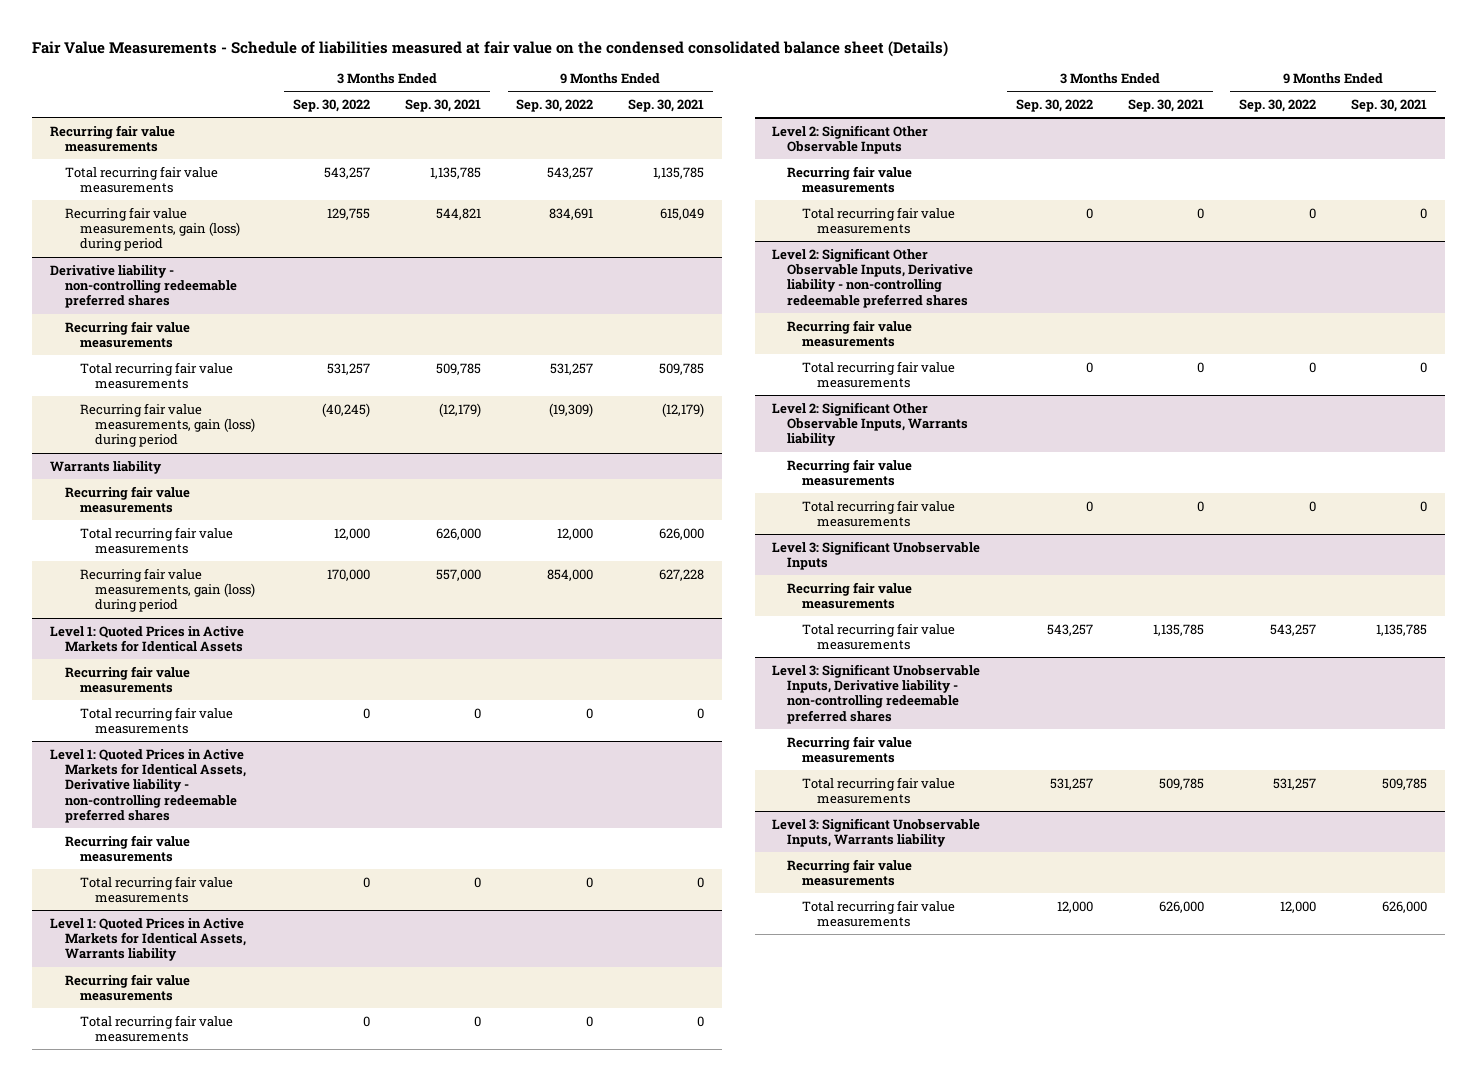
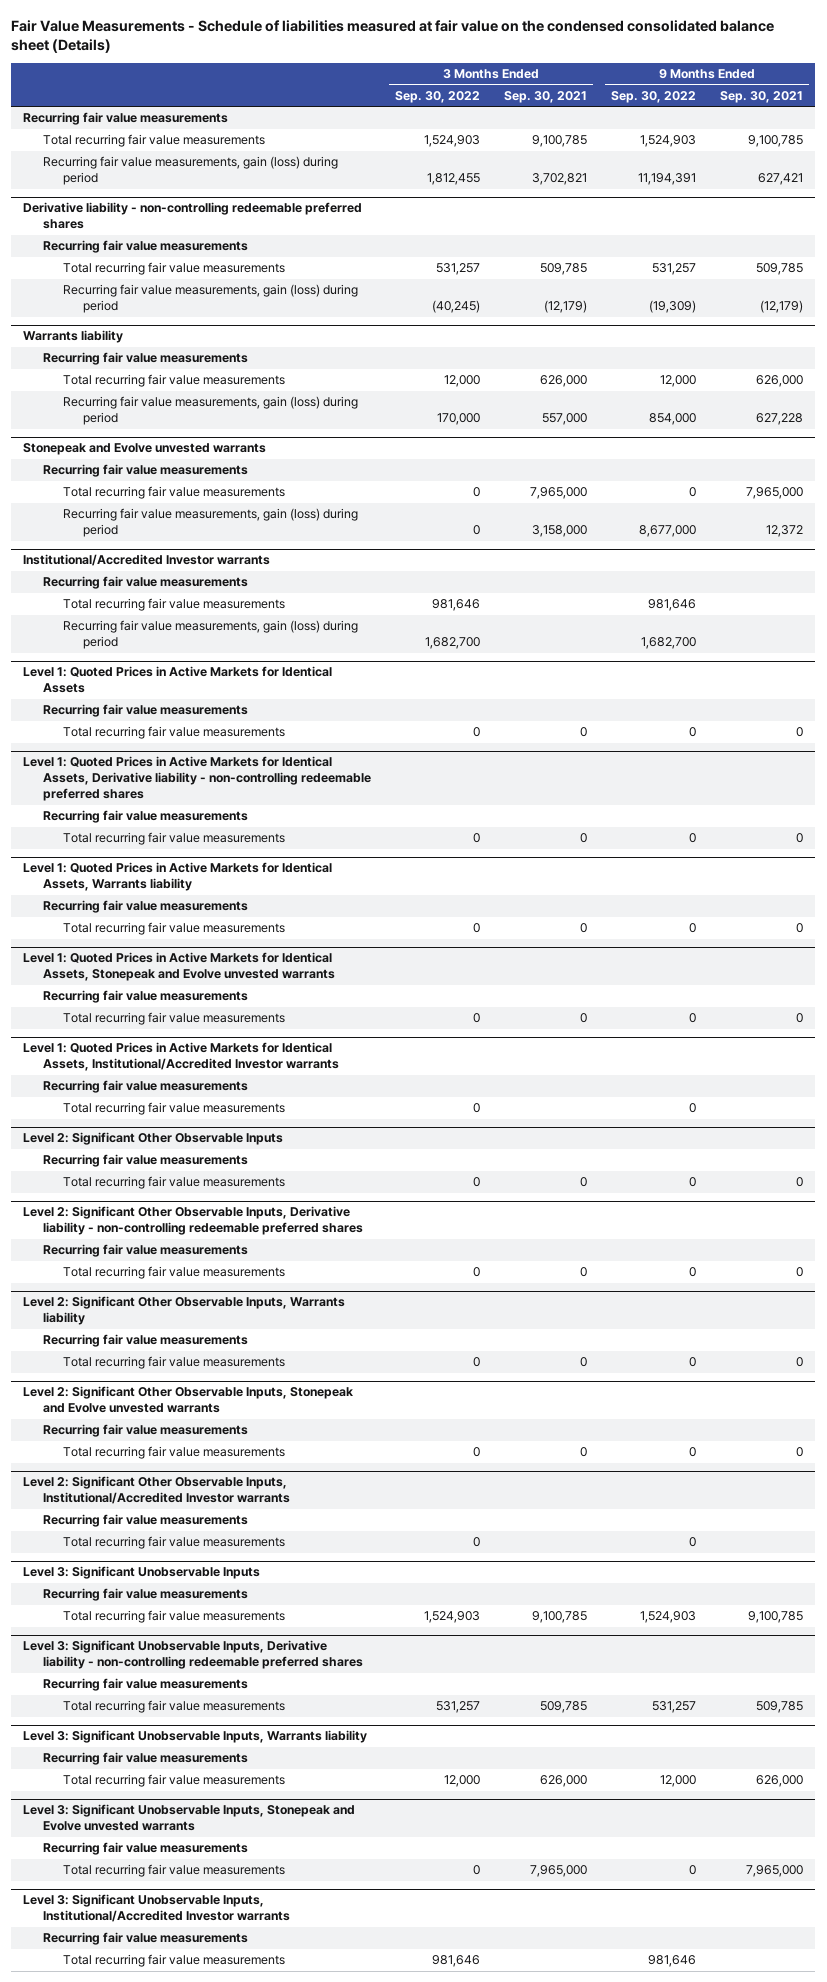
[323,166,370,179] 543,257 -> [424,135,481,148] 1,524,903
[430,166,482,179] 1,135,785 -> [532,135,588,148] 9,100,785
[547,166,594,179] 543,257 -> [640,135,697,148] 1,524,903
[653,166,705,179] 1,135,785 -> [748,135,804,148] 9,100,785
[326,207,370,220] 129,755 -> [427,173,481,186] 1,812,455
[436,207,482,220] 544,821 -> [532,173,588,186] 3,702,821
[549,207,594,220] 834,691 -> [638,173,697,186] 11,194,391
[660,207,705,220] 615,049 -> [758,173,804,186] 627,421
none -> [23,443,267,456] Stonepeak and Evolve unvested warrants
none -> [43,464,249,478] Recurring fair value measurements
none -> [63,486,286,500] Total recurring fair value measurements
none -> [63,508,359,538] Recurring fair value measurements, gain (loss) during period
none -> [23,554,271,567] Institutional/Accredited Investor warrants
none -> [43,576,249,590] Recurring fair value measurements
none -> [63,598,286,612] Total recurring fair value measurements
none -> [63,620,359,650] Recurring fair value measurements, gain (loss) during period
none -> [23,952,336,982] Level 1: Quoted Prices in Active Markets for Identical Assets, Stonepeak and Evolve unvested warrants
none -> [43,990,249,1004] Recurring fair value measurements
none -> [63,1012,286,1026] Total recurring fair value measurements
none -> [23,1042,340,1072] Level 1: Quoted Prices in Active Markets for Identical Assets, Institutional/Accredited Investor warrants
none -> [43,1080,249,1094] Recurring fair value measurements
none -> [63,1102,286,1116] Total recurring fair value measurements
none -> [23,1386,354,1414] Level 2: Significant Other Observable Inputs, Stonepeak and Evolve unvested warrants
none -> [43,1424,249,1438] Recurring fair value measurements
none -> [63,1446,286,1460] Total recurring fair value measurements
none -> [23,1476,291,1505] Level 2: Significant Other Observable Inputs, Institutional/Accredited Investor warrants
none -> [43,1514,249,1528] Recurring fair value measurements
none -> [63,1536,286,1550] Total recurring fair value measurements
[1046,623,1093,636] 543,257 -> [424,1611,481,1624] 1,524,903
[1152,623,1204,636] 1,135,785 -> [532,1611,588,1624] 9,100,785
[1269,623,1316,636] 543,257 -> [640,1611,697,1624] 1,524,903
[1376,623,1428,636] 1,135,785 -> [748,1611,804,1624] 9,100,785
none -> [23,1804,356,1832] Level 3: Significant Unobservable Inputs, Stonepeak and Evolve unvested warrants
none -> [43,1842,249,1856] Recurring fair value measurements
none -> [63,1864,286,1878] Total recurring fair value measurements
none -> [23,1894,291,1923] Level 3: Significant Unobservable Inputs, Institutional/Accredited Investor warrants
none -> [43,1932,249,1946] Recurring fair value measurements
none -> [63,1954,286,1968] Total recurring fair value measurements

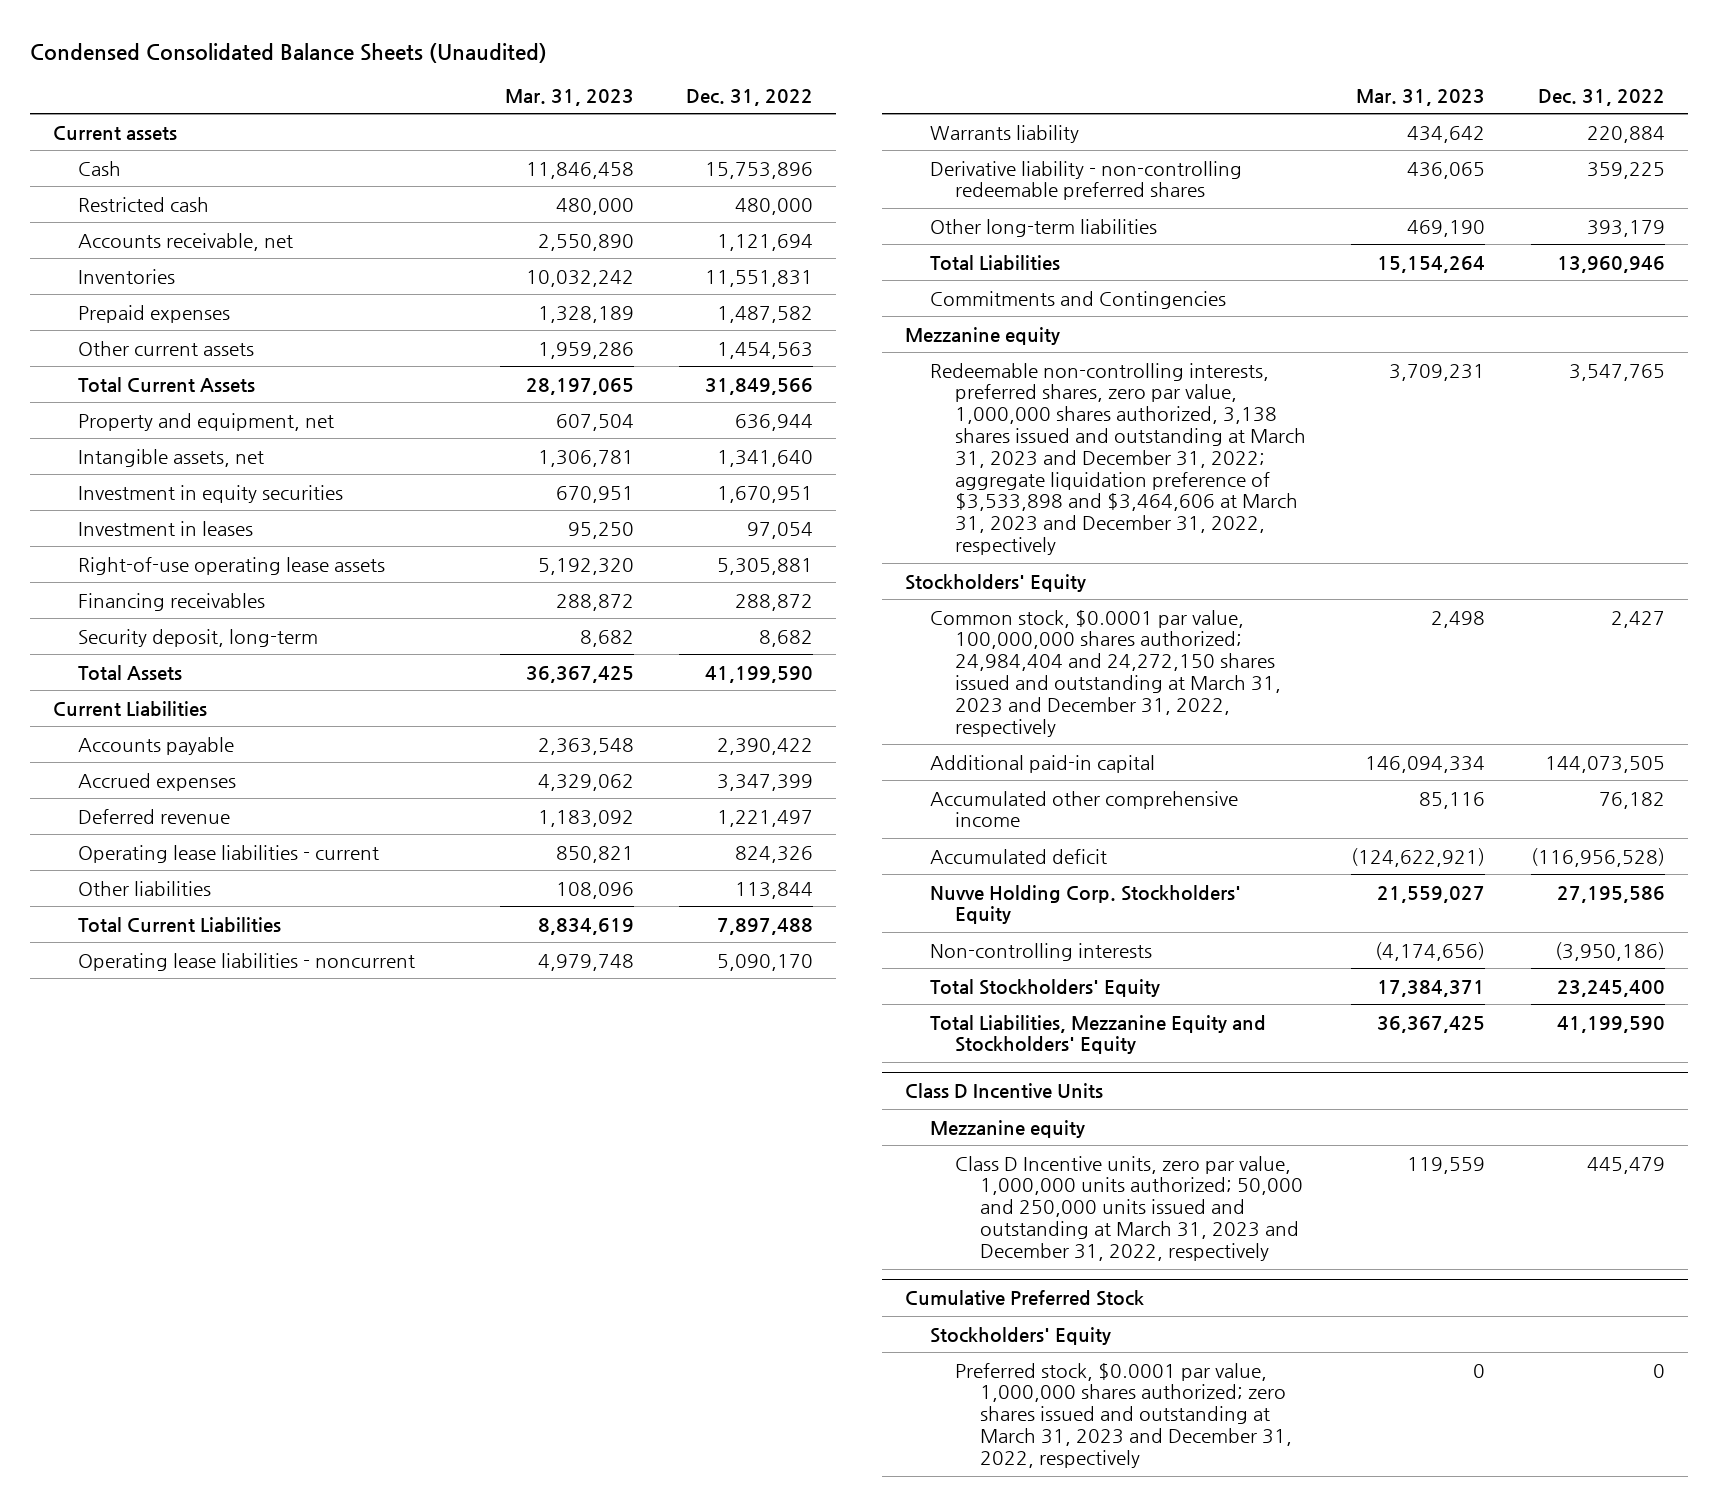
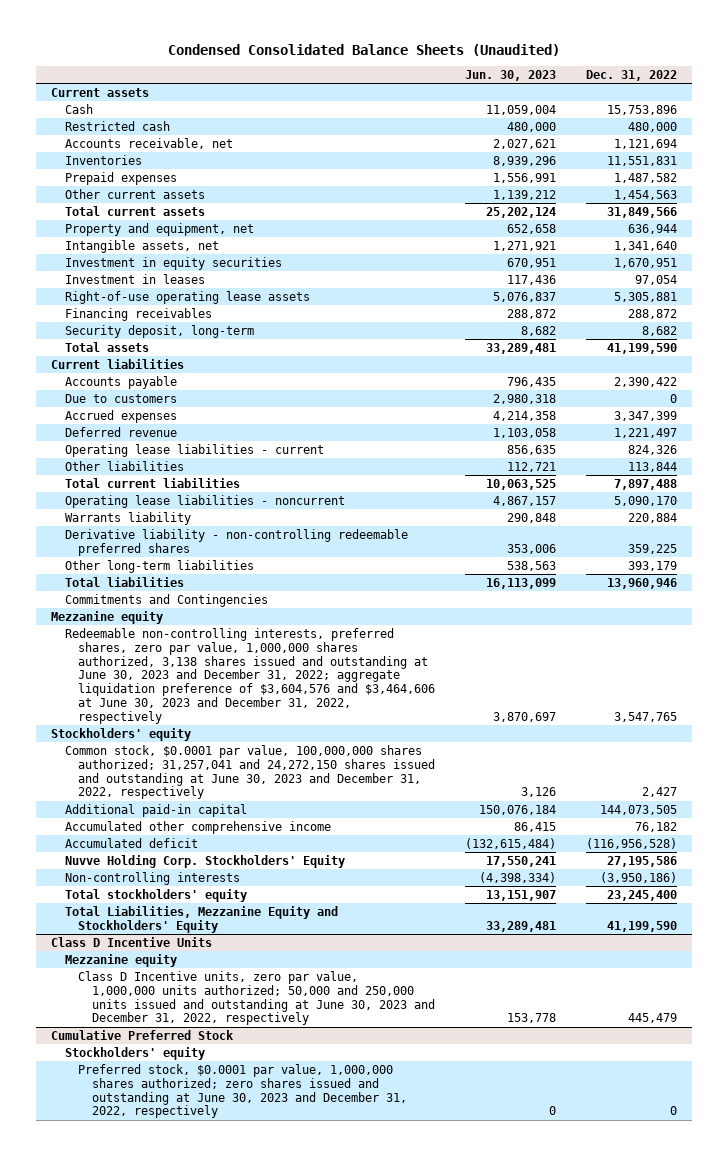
[504,88,634,106] Mar. 31, 2023 -> none
none -> [465,70,557,82] Jun. 30, 2023
[78,376,256,392] Total Current Assets -> [64,205,205,216] Total current assets
[78,664,183,680] Total Assets -> [64,341,149,352] Total assets
[53,700,208,716] Current Liabilities -> [51,358,185,369] Current liabilities
none -> [64,393,177,403] Due to customers
[78,916,282,932] Total Current Liabilities -> [64,477,240,488] Total current liabilities
[929,254,1060,270] Total Liabilities -> [64,576,184,587] Total liabilities
[929,362,1306,555] Redeemable non-controlling interests, preferred shares, zero par value, 1,000,000 shares authorized, 3,138 shares issued and outstanding at March 31, 2023 and December 31, 2022; aggregate liquidation preference of $3,533,898 and $3,464,606 at March 31, 2023 and December 31, 2022, respectively -> [64,627,436,725] Redeemable non-controlling interests, preferred shares, zero par value, 1,000,000 shares authorized, 3,138 shares issued and outstanding at June 30, 2023 and December 31, 2022; aggregate liquidation preference of $3,604,576 and $3,464,606 at June 30, 2023 and December 31, 2022, respectively
[904,573,1086,592] Stockholders' Equity -> [51,727,192,741] Stockholders' equity
[929,609,1281,737] Common stock, $0.0001 par value, 100,000,000 shares authorized; 24,984,404 and 24,272,150 shares issued and outstanding at March 31, 2023 and December 31, 2022, respectively -> [64,744,436,800] Common stock, $0.0001 par value, 100,000,000 shares authorized; 31,257,041 and 24,272,150 shares issued and outstanding at June 30, 2023 and December 31, 2022, respectively
[929,978,1160,997] Total Stockholders' Equity -> [64,888,247,902] Total stockholders' equity
[954,1155,1303,1261] Class D Incentive units, zero par value, 1,000,000 units authorized; 50,000 and 250,000 units issued and outstanding at March 31, 2023 and December 31, 2022, respectively -> [78,970,435,1026] Class D Incentive units, zero par value, 1,000,000 units authorized; 50,000 and 250,000 units issued and outstanding at June 30, 2023 and December 31, 2022, respectively
[929,1326,1111,1345] Stockholders' Equity -> [64,1046,205,1060] Stockholders' equity
[954,1362,1292,1468] Preferred stock, $0.0001 par value, 1,000,000 shares authorized; zero shares issued and outstanding at March 31, 2023 and December 31, 2022, respectively -> [78,1063,407,1119] Preferred stock, $0.0001 par value, 1,000,000 shares authorized; zero shares issued and outstanding at June 30, 2023 and December 31, 2022, respectively

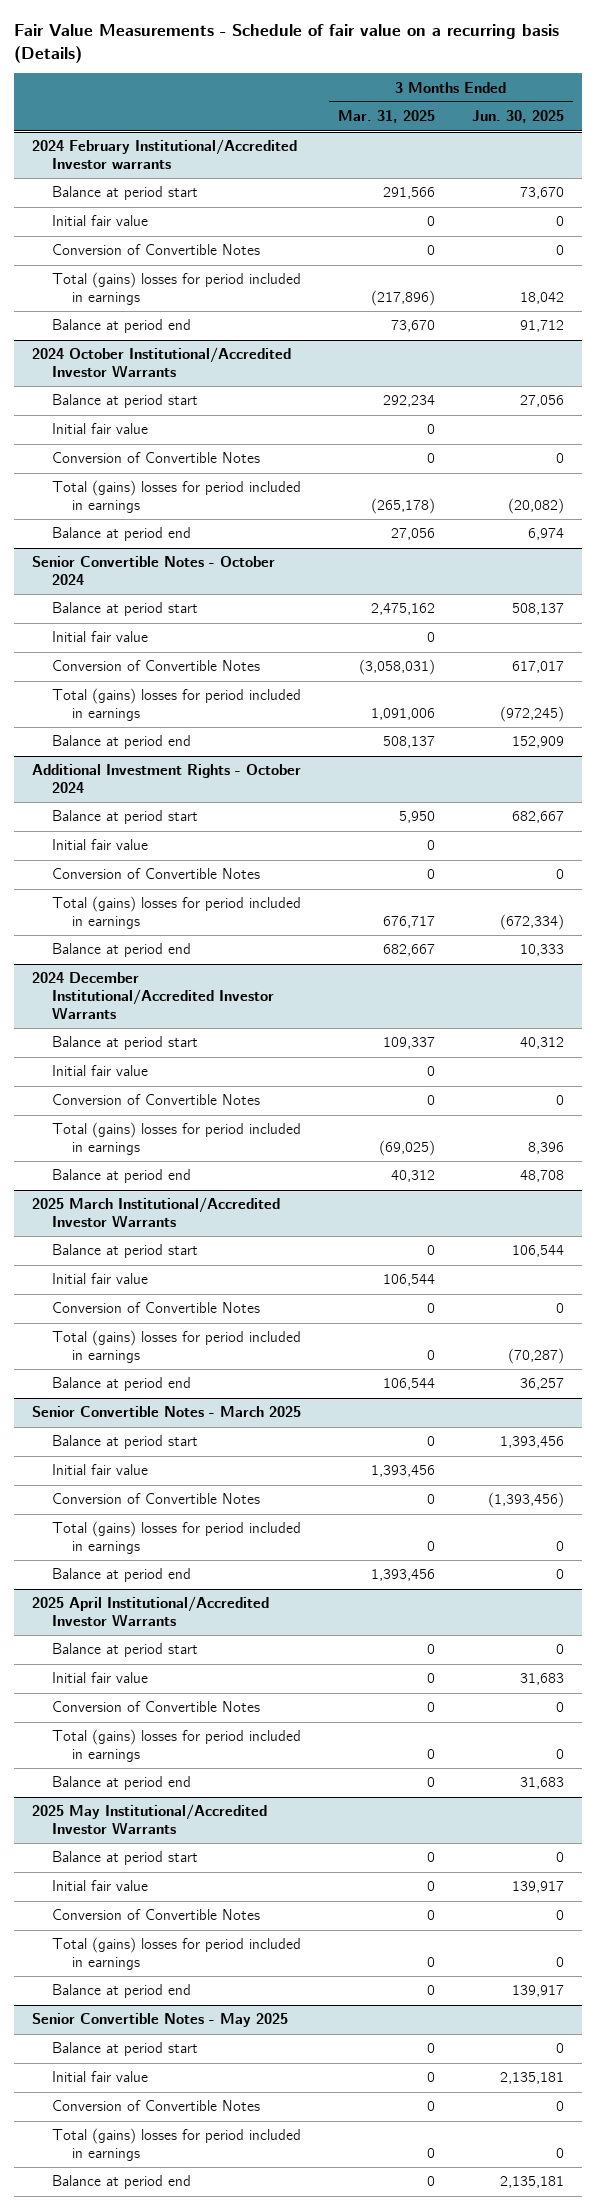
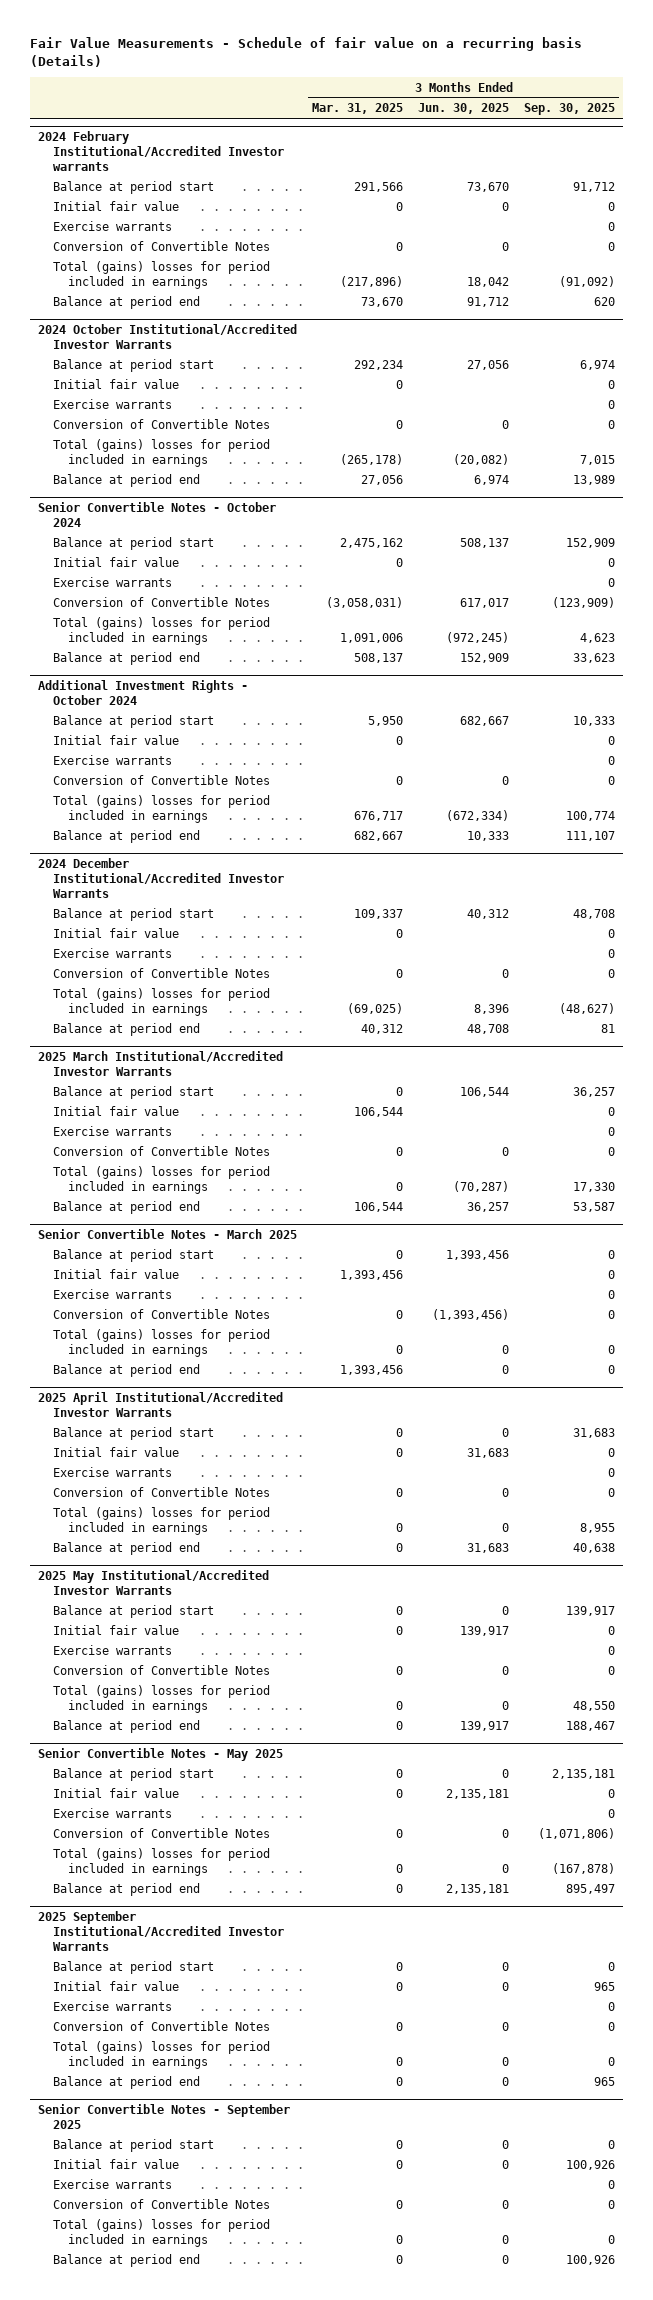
none -> [524,103,616,116] Sep. 30, 2025
none -> [52,221,172,232] Exercise warrants
none -> [52,399,172,410] Exercise warrants
none -> [52,577,172,588] Exercise warrants
none -> [52,755,172,766] Exercise warrants
none -> [52,948,172,959] Exercise warrants
none -> [52,1126,172,1137] Exercise warrants
none -> [52,1289,172,1300] Exercise warrants
none -> [52,1467,172,1478] Exercise warrants
none -> [52,1645,172,1656] Exercise warrants
none -> [52,1808,172,1819] Exercise warrants
none -> [37,1910,284,1951] 2025 September Institutional/Accredited Investor Warrants
none -> [52,1961,214,1975] Balance at period start
none -> [52,1981,179,1992] Initial fair value
none -> [52,2001,172,2012] Exercise warrants
none -> [52,2021,270,2032] Conversion of Convertible Notes
none -> [52,2041,270,2070] Total (gains) losses for period included in earnings
none -> [52,2076,200,2090] Balance at period end
none -> [37,2103,290,2129] Senior Convertible Notes - September 2025
none -> [52,2139,214,2153] Balance at period start
none -> [52,2159,179,2170] Initial fair value
none -> [52,2179,172,2190] Exercise warrants
none -> [52,2199,270,2210] Conversion of Convertible Notes
none -> [52,2219,270,2248] Total (gains) losses for period included in earnings
none -> [52,2254,200,2268] Balance at period end

